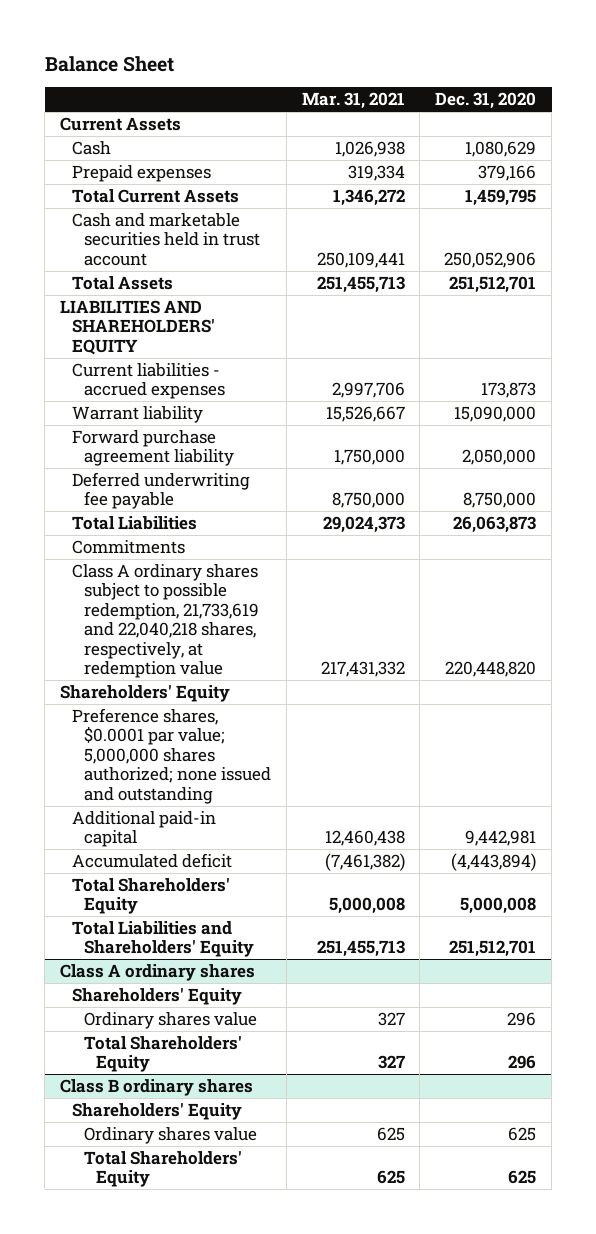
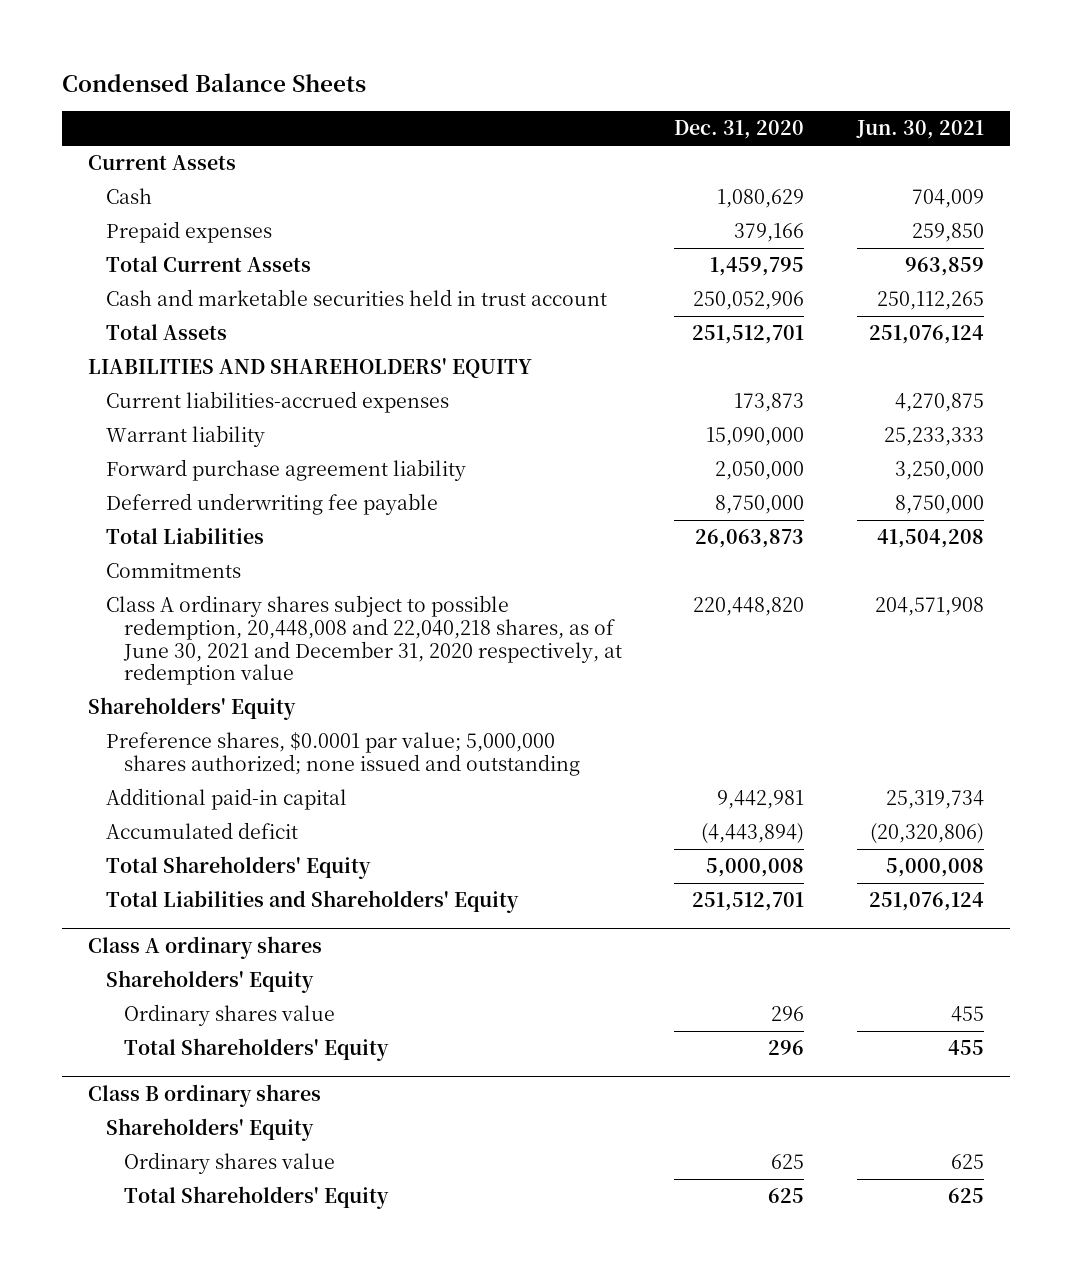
[44,55,174,72] Balance Sheet -> [61,72,366,92] Condensed Balance Sheets
[301,92,405,110] Mar. 31, 2021 -> none
none -> [855,120,984,140] Jun. 30, 2021
[71,362,225,400] Current liabilities - accrued expenses -> [105,391,449,414] Current liabilities-accrued expenses
[71,563,259,679] Class A ordinary shares subject to possible redemption, 21,733,619 and 22,040,218 shares, respectively, at redemption value -> [105,595,622,686] Class A ordinary shares subject to possible redemption, 20,448,008 and 22,040,218 shares, as of June 30, 2021 and December 31, 2020 respectively, at redemption value

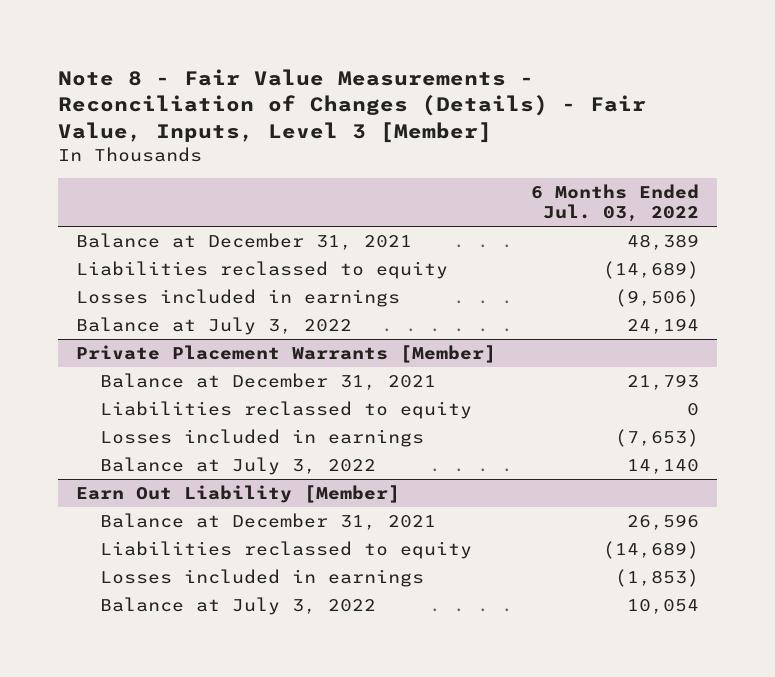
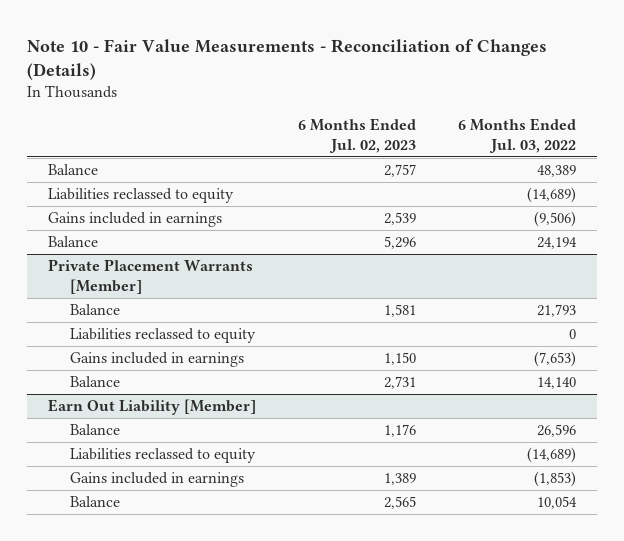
[58,68,647,143] Note 8 - Fair Value Measurements - Reconciliation of Changes (Details) - Fair Value, Inputs, Level 3 [Member] -> [27,38,548,81] Note 10 - Fair Value Measurements - Reconciliation of Changes (Details)
none -> [298,118,417,153] 6 Months Ended Jul. 02, 2023
[75,233,412,251] Balance at December 31, 2021 -> [48,164,99,176] Balance
[75,289,400,308] Losses included in earnings -> [48,212,223,228] Gains included in earnings
[75,317,352,336] Balance at July 3, 2022 -> [48,236,99,248] Balance
[100,373,437,391] Balance at December 31, 2021 -> [69,304,120,316] Balance
[100,429,425,448] Losses included in earnings -> [69,352,244,368] Gains included in earnings
[100,457,377,476] Balance at July 3, 2022 -> [69,376,120,388] Balance
[100,513,437,531] Balance at December 31, 2021 -> [69,424,120,436] Balance
[100,569,425,588] Losses included in earnings -> [69,472,244,488] Gains included in earnings
[100,597,377,616] Balance at July 3, 2022 -> [69,496,120,508] Balance

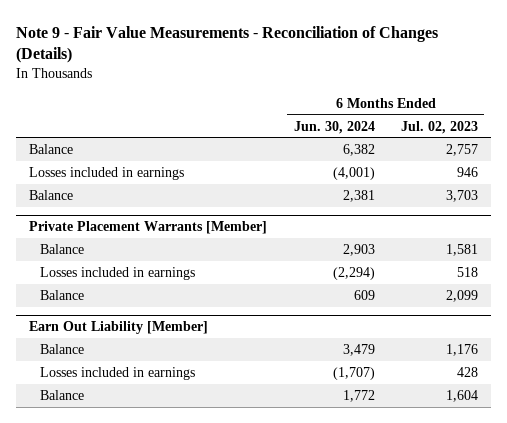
[27,38,548,81] Note 10 - Fair Value Measurements - Reconciliation of Changes (Details) -> [16,25,439,64] Note 9 - Fair Value Measurements - Reconciliation of Changes (Details)
[457,118,576,153] 6 Months Ended Jul. 03, 2022 -> none
none -> [293,120,375,134] Jun. 30, 2024
[48,188,235,204] Liabilities reclassed to equity -> none
[48,212,223,228] Gains included in earnings -> [29,166,185,180] Losses included in earnings
[384,212,417,226] 2,539 -> [456,166,478,177] 946
[384,236,417,250] 5,296 -> [445,189,478,202] 3,703
[69,328,256,344] Liabilities reclassed to equity -> none
[69,352,244,368] Gains included in earnings -> [40,266,196,280] Losses included in earnings
[384,352,417,366] 1,150 -> [456,266,478,277] 518
[384,376,417,390] 2,731 -> [445,289,478,302] 2,099
[69,448,256,464] Liabilities reclassed to equity -> none
[69,472,244,488] Gains included in earnings -> [40,366,196,380] Losses included in earnings
[384,473,417,486] 1,389 -> [456,366,478,377] 428
[384,496,417,510] 2,565 -> [445,389,478,402] 1,604

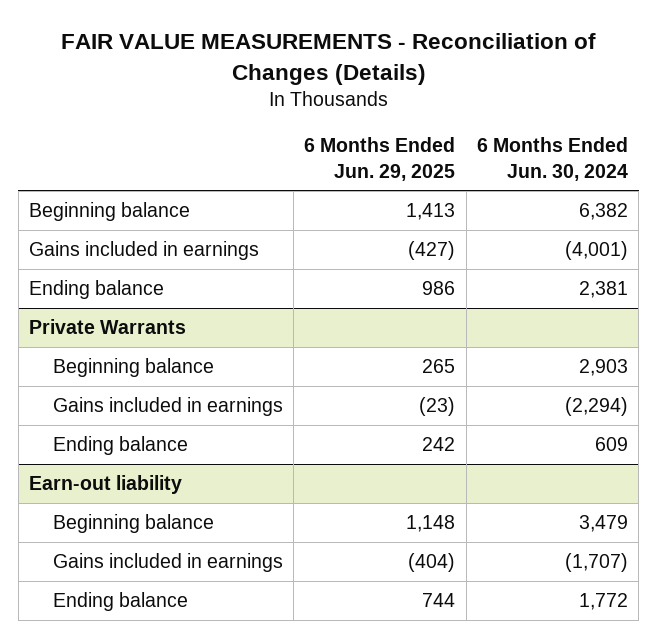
[16,25,439,64] Note 9 - Fair Value Measurements - Reconciliation of Changes (Details) -> [60,33,596,85] FAIR VALUE MEASUREMENTS - Reconciliation of Changes (Details)
[400,120,478,134] Jul. 02, 2023 -> none
none -> [304,137,456,181] 6 Months Ended Jun. 29, 2025
[29,143,74,154] Balance -> [29,202,191,222] Beginning balance
[29,166,185,180] Losses included in earnings -> [29,241,260,261] Gains included in earnings
[29,189,74,200] Balance -> [29,280,165,300] Ending balance
[29,220,268,234] Private Placement Warrants [Member] -> [29,319,187,335] Private Warrants
[40,243,85,254] Balance -> [52,358,214,378] Beginning balance
[40,266,196,280] Losses included in earnings -> [52,397,283,417] Gains included in earnings
[40,289,85,300] Balance -> [52,436,188,456] Ending balance
[29,320,209,334] Earn Out Liability [Member] -> [29,475,183,495] Earn-out liability
[40,343,85,354] Balance -> [52,514,214,534] Beginning balance
[40,366,196,380] Losses included in earnings -> [52,553,283,573] Gains included in earnings
[40,389,85,400] Balance -> [52,592,188,612] Ending balance

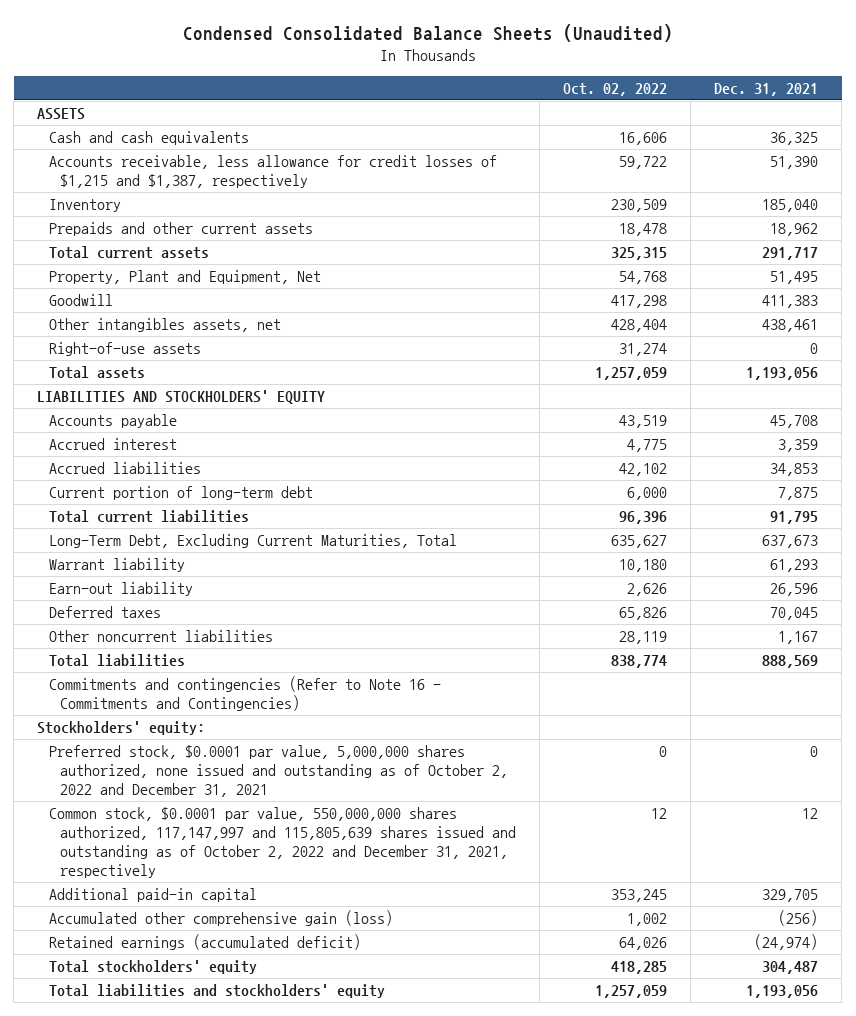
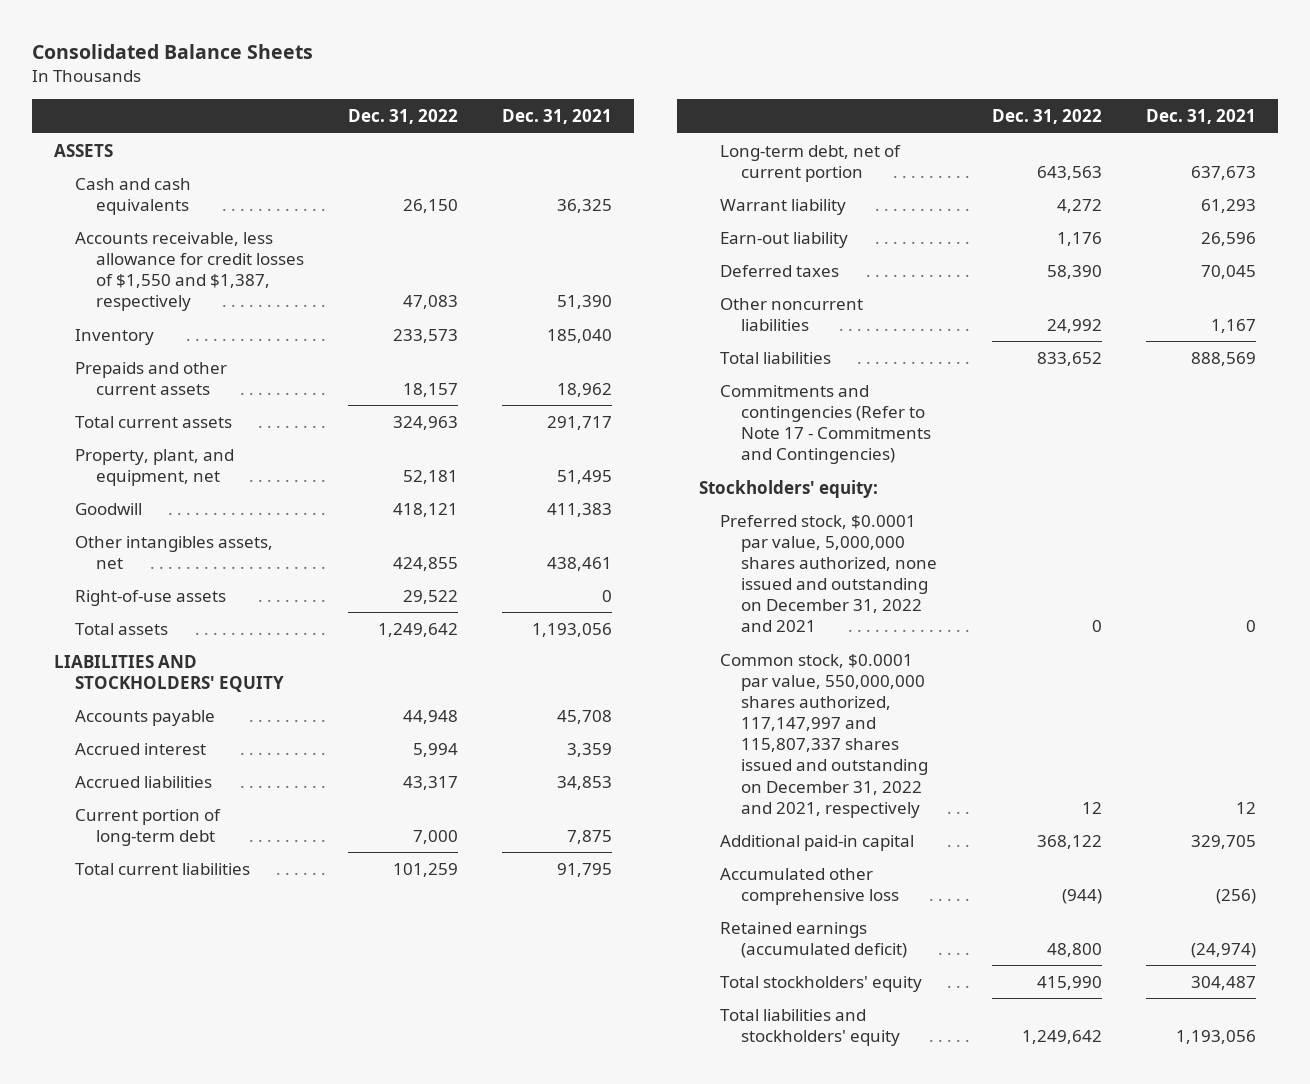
[182,23,673,42] Condensed Consolidated Balance Sheets (Unaudited) -> [32,44,314,60] Consolidated Balance Sheets
[563,83,668,97] Oct. 02, 2022 -> none
none -> [348,109,459,125] Dec. 31, 2022
[48,154,497,188] Accounts receivable, less allowance for credit losses of $1,215 and $1,387, respectively -> [75,231,305,312] Accounts receivable, less allowance for credit losses of $1,550 and $1,387, respectively
[48,269,321,284] Property, Plant and Equipment, Net -> [75,448,235,486] Property, plant, and equipment, net
[48,533,457,548] Long-Term Debt, Excluding Current Maturities, Total -> [719,144,901,182] Long-term debt, net of current portion
[48,675,441,711] Commitments and contingencies (Refer to Note 16 - Commitments and Contingencies) -> [719,384,931,465] Commitments and contingencies (Refer to Note 17 - Commitments and Contingencies)
[48,744,509,797] Preferred stock, $0.0001 par value, 5,000,000 shares authorized, none issued and outstanding as of October 2, 2022 and December 31, 2021 -> [719,514,937,633] Preferred stock, $0.0001 par value, 5,000,000 shares authorized, none issued and outstanding on December 31, 2022 and 2021
[48,806,517,878] Common stock, $0.0001 par value, 550,000,000 shares authorized, 117,147,997 and 115,805,639 shares issued and outstanding as of October 2, 2022 and December 31, 2021, respectively -> [719,653,928,818] Common stock, $0.0001 par value, 550,000,000 shares authorized, 117,147,997 and 115,807,337 shares issued and outstanding on December 31, 2022 and 2021, respectively
[48,909,393,926] Accumulated other comprehensive gain (loss) -> [719,867,899,905] Accumulated other comprehensive loss

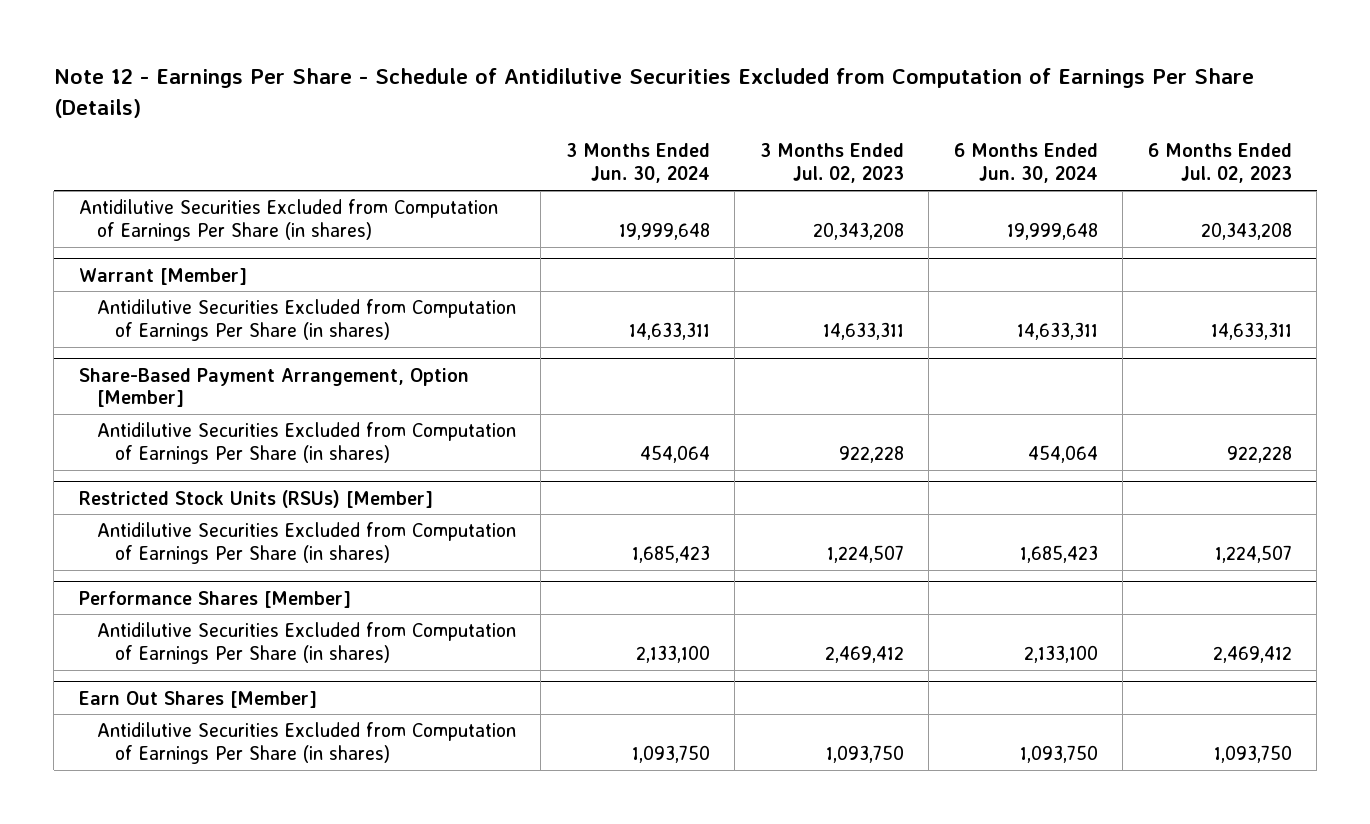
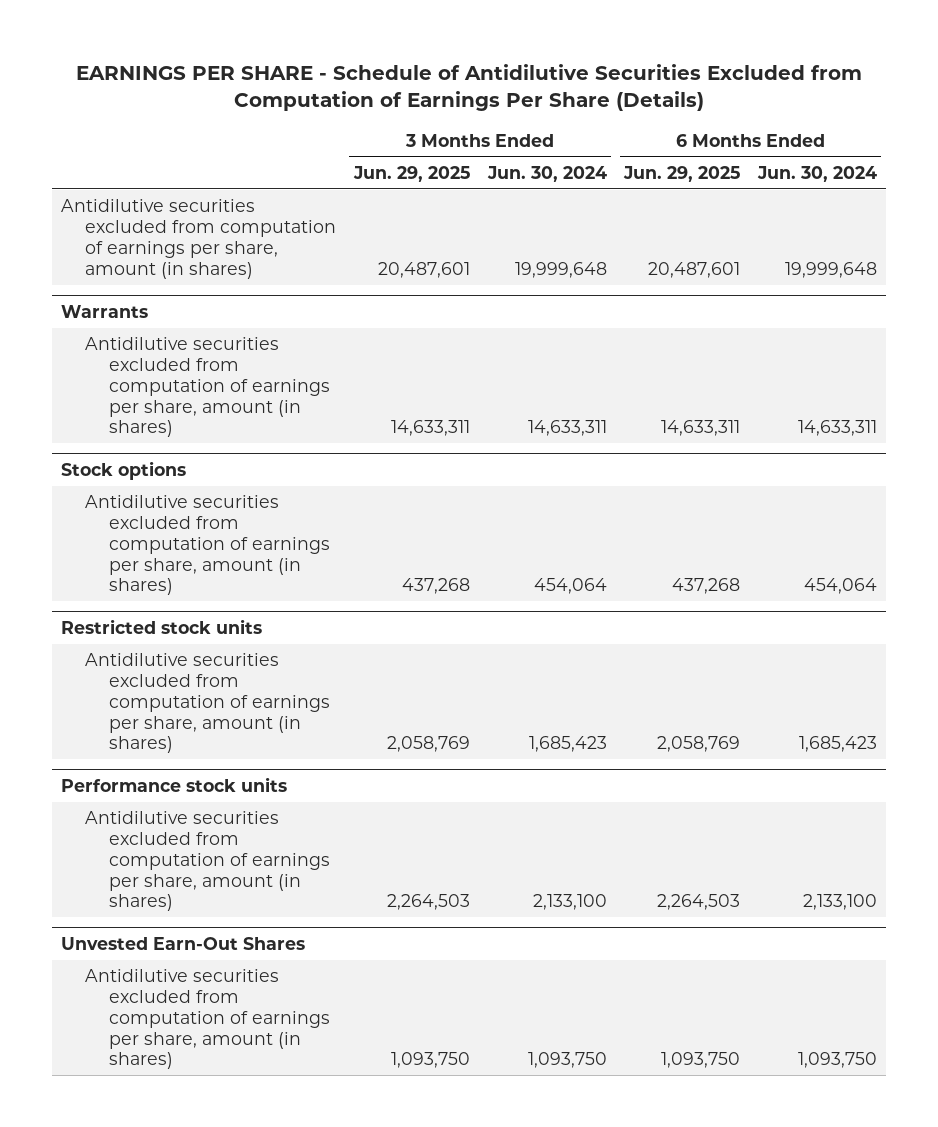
[53,68,1254,118] Note 12 - Earnings Per Share - Schedule of Antidilutive Securities Excluded from Computation of Earnings Per Share (Details) -> [76,63,863,111] EARNINGS PER SHARE - Schedule of Antidilutive Securities Excluded from Computation of Earnings Per Share (Details)
[759,143,904,184] 3 Months Ended Jul. 02, 2023 -> none
[1147,143,1292,184] 6 Months Ended Jul. 02, 2023 -> none
none -> [352,165,470,182] Jun. 29, 2025
none -> [623,165,741,182] Jun. 29, 2025
[78,199,498,241] Antidilutive Securities Excluded from Computation of Earnings Per Share (in shares) -> [61,199,337,279] Antidilutive securities excluded from computation of earnings per share, amount (in shares)
[78,267,247,285] Warrant [Member] -> [61,304,149,318] Warrants
[96,299,516,341] Antidilutive Securities Excluded from Computation of Earnings Per Share (in shares) -> [85,337,331,438] Antidilutive securities excluded from computation of earnings per share, amount (in shares)
[78,367,469,408] Share-Based Payment Arrangement, Option [Member] -> [61,460,187,480] Stock options
[96,422,516,464] Antidilutive Securities Excluded from Computation of Earnings Per Share (in shares) -> [85,495,331,596] Antidilutive securities excluded from computation of earnings per share, amount (in shares)
[78,489,433,508] Restricted Stock Units (RSUs) [Member] -> [61,618,263,634] Restricted stock units
[96,522,516,564] Antidilutive Securities Excluded from Computation of Earnings Per Share (in shares) -> [85,653,331,754] Antidilutive securities excluded from computation of earnings per share, amount (in shares)
[78,590,351,608] Performance Shares [Member] -> [61,776,288,792] Performance stock units
[96,622,516,664] Antidilutive Securities Excluded from Computation of Earnings Per Share (in shares) -> [85,811,331,912] Antidilutive securities excluded from computation of earnings per share, amount (in shares)
[78,690,317,708] Earn Out Shares [Member] -> [61,936,306,950] Unvested Earn-Out Shares
[96,722,516,764] Antidilutive Securities Excluded from Computation of Earnings Per Share (in shares) -> [85,969,331,1070] Antidilutive securities excluded from computation of earnings per share, amount (in shares)

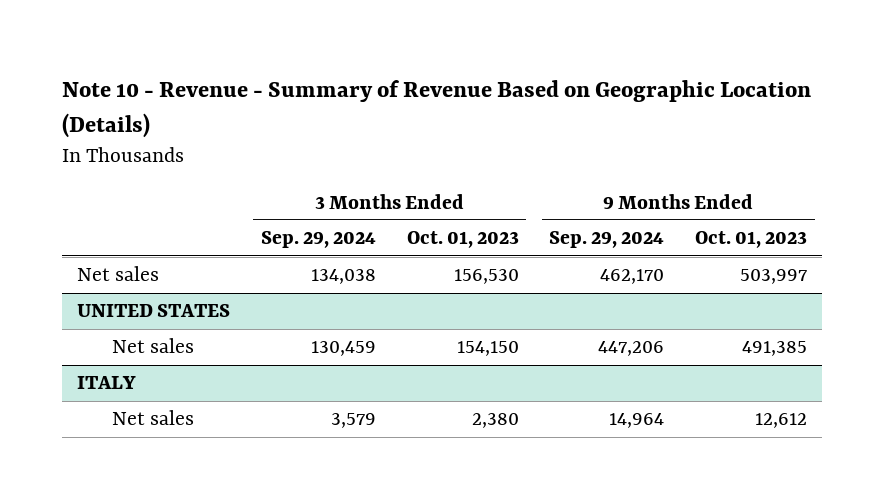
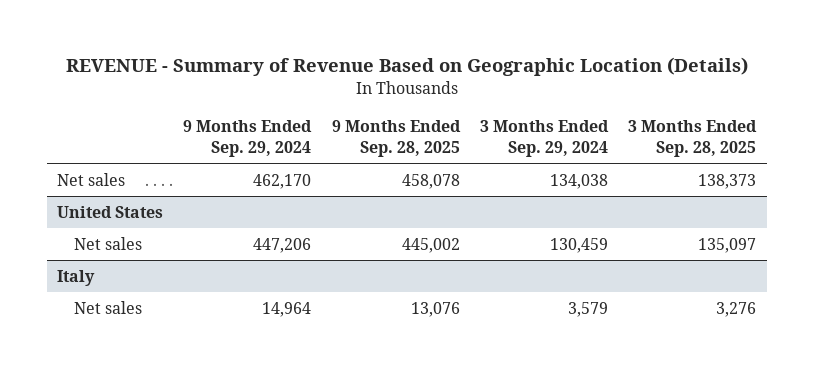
[62,79,812,138] Note 10 - Revenue - Summary of Revenue Based on Geographic Location (Details) -> [65,56,748,76] REVENUE - Summary of Revenue Based on Geographic Location (Details)
[406,231,519,249] Oct. 01, 2023 -> none
[695,231,808,249] Oct. 01, 2023 -> none
none -> [331,120,461,157] 9 Months Ended Sep. 28, 2025
none -> [628,120,758,157] 3 Months Ended Sep. 28, 2025
[77,304,231,318] UNITED STATES -> [57,206,164,219] United States
[77,376,137,390] ITALY -> [57,270,96,287] Italy

